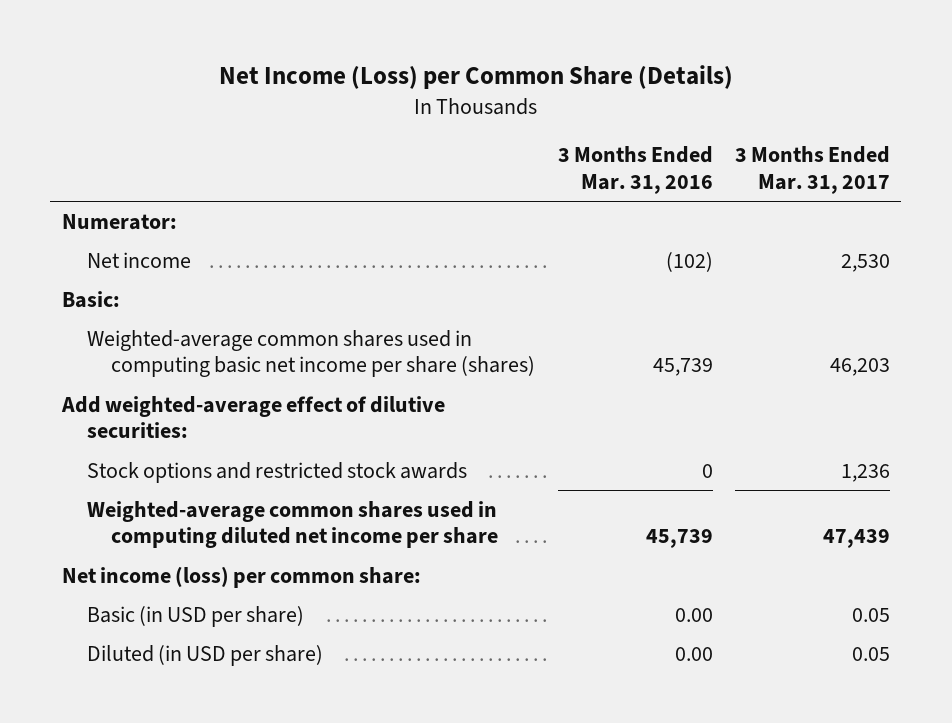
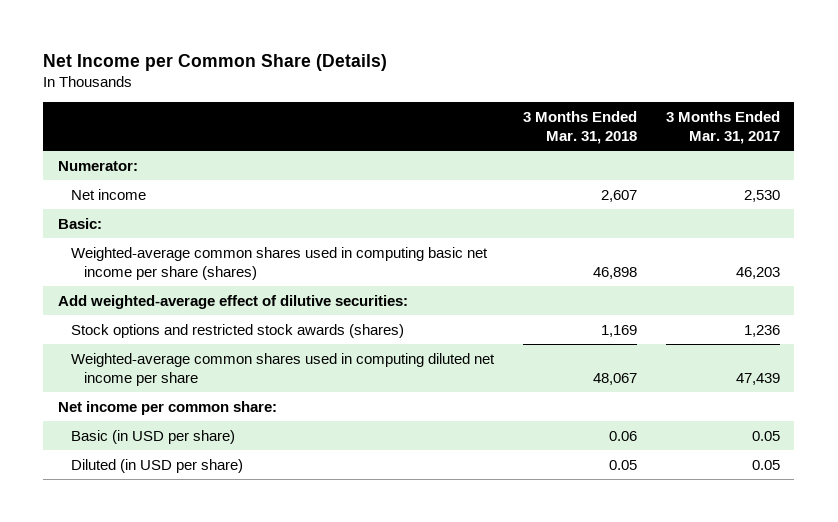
[218,65,733,90] Net Income (Loss) per Common Share (Details) -> [43,53,388,71] Net Income per Common Share (Details)
[557,146,713,194] 3 Months Ended Mar. 31, 2016 -> none
none -> [522,110,637,145] 3 Months Ended Mar. 31, 2018
[86,461,467,483] Stock options and restricted stock awards -> [70,323,404,338] Stock options and restricted stock awards (shares)
[61,565,421,588] Net income (loss) per common share: -> [57,400,277,415] Net income per common share:

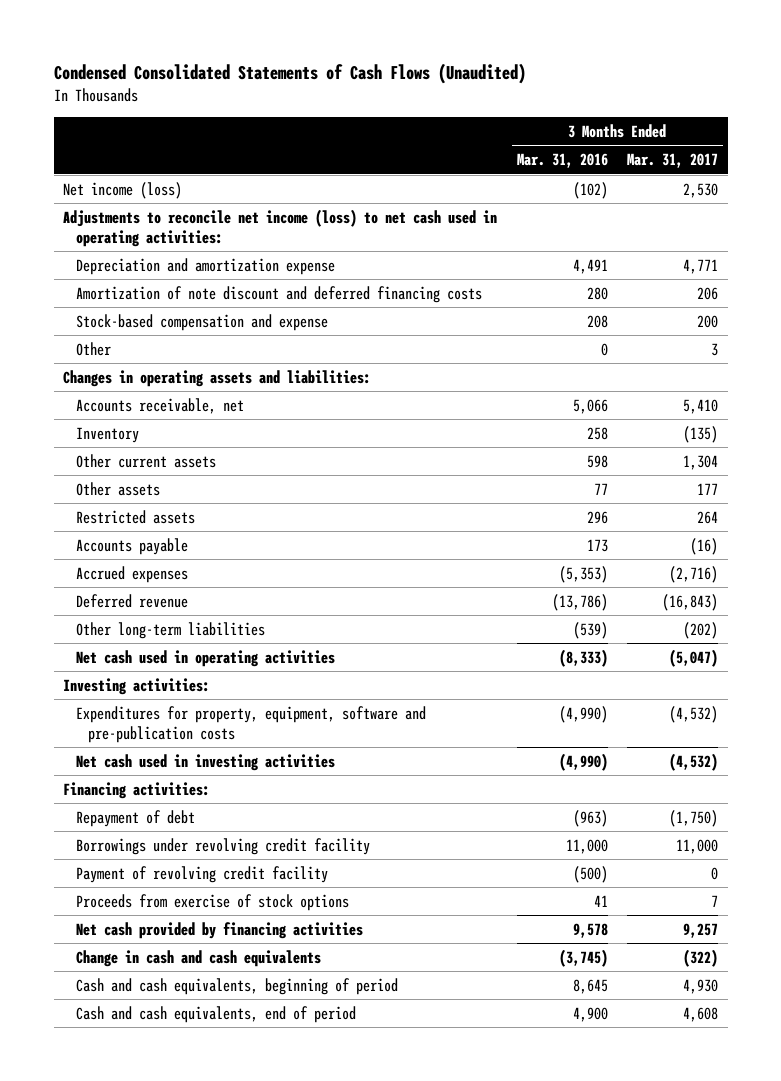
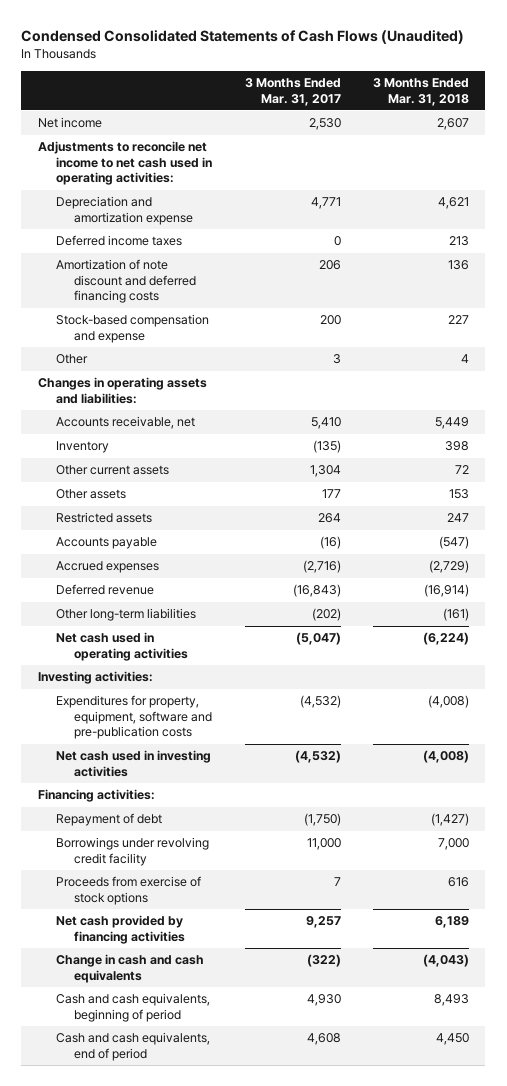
[516,153,608,169] Mar. 31, 2016 -> none
none -> [373,78,470,106] 3 Months Ended Mar. 31, 2018
[63,181,183,199] Net income (loss) -> [37,117,102,129] Net income
[63,208,498,247] Adjustments to reconcile net income (loss) to net cash used in operating activities: -> [37,141,212,186] Adjustments to reconcile net income to net cash used in operating activities:
none -> [55,235,182,247] Deferred income taxes
[75,865,328,883] Payment of revolving credit facility -> none

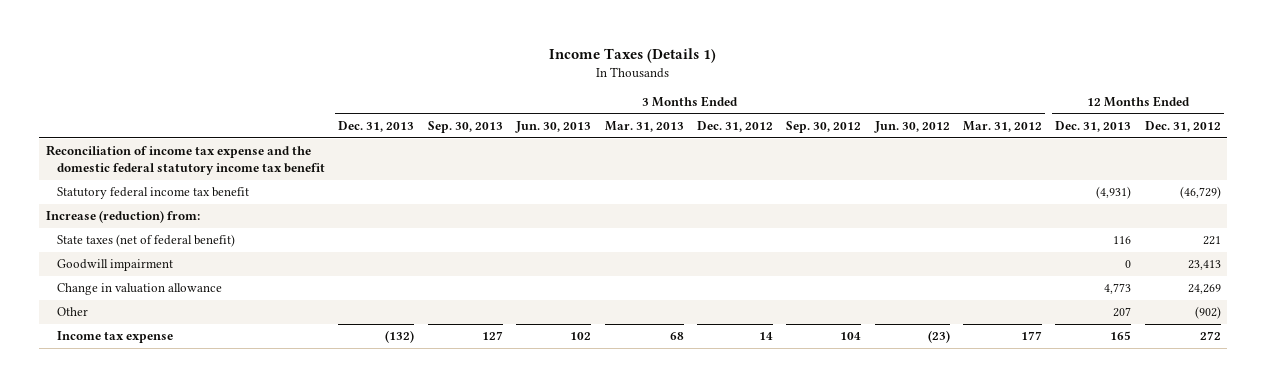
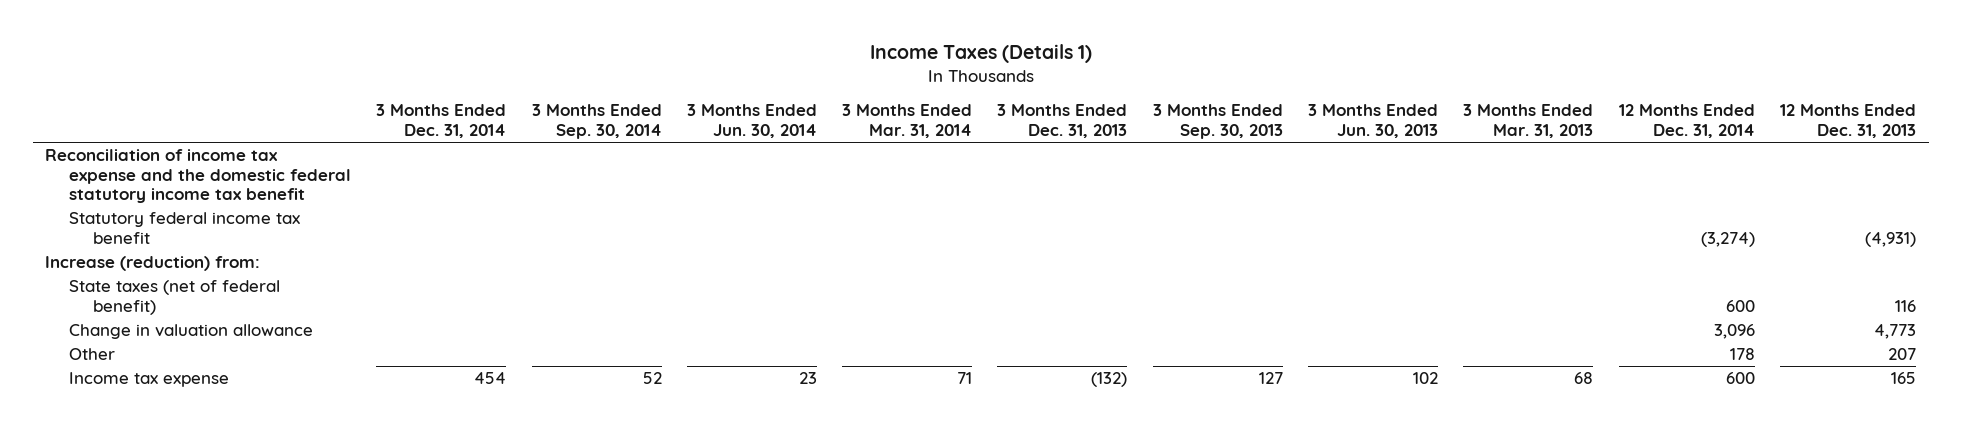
[696,121,773,133] Dec. 31, 2012 -> none
[786,121,862,134] Sep. 30, 2012 -> none
[873,121,950,134] Jun. 30, 2012 -> none
[962,121,1042,133] Mar. 31, 2012 -> none
[1144,121,1221,133] Dec. 31, 2012 -> none
none -> [376,104,507,139] 3 Months Ended Dec. 31, 2014
none -> [531,104,662,140] 3 Months Ended Sep. 30, 2014
none -> [686,104,817,139] 3 Months Ended Jun. 30, 2014
none -> [842,104,973,139] 3 Months Ended Mar. 31, 2014
none -> [1618,104,1755,139] 12 Months Ended Dec. 31, 2014
[57,259,174,272] Goodwill impairment -> none

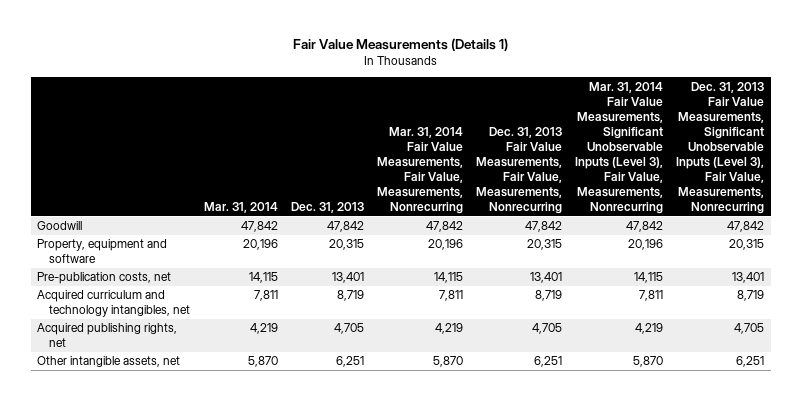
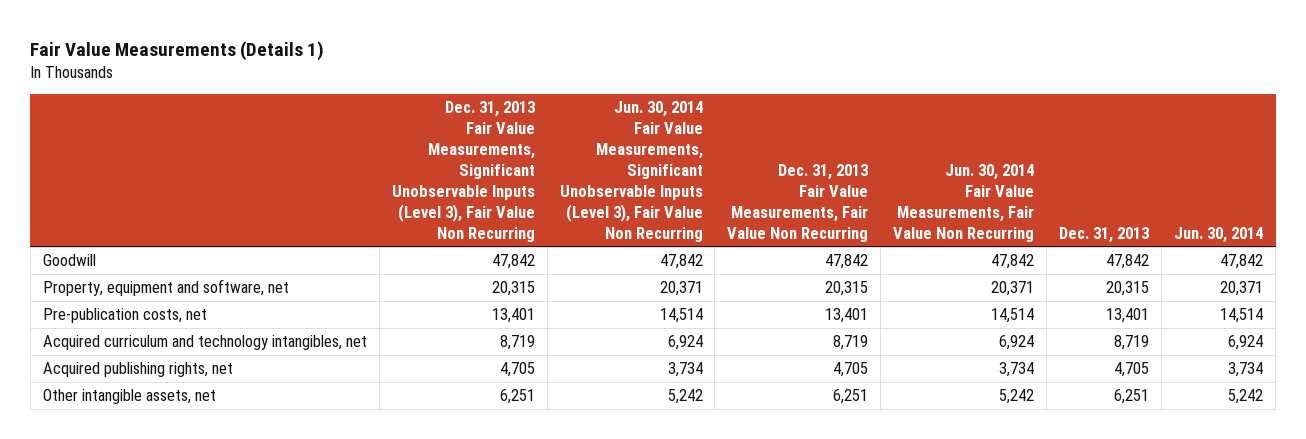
[203,201,278,213] Mar. 31, 2014 -> none
[376,126,463,214] Mar. 31, 2014 Fair Value Measurements, Fair Value, Measurements, Nonrecurring -> none
[475,126,562,214] Dec. 31, 2013 Fair Value Measurements, Fair Value, Measurements, Nonrecurring -> none
[575,81,664,214] Mar. 31, 2014 Fair Value Measurements, Significant Unobservable Inputs (Level 3), Fair Value, Measurements, Nonrecurring -> none
[676,81,765,214] Dec. 31, 2013 Fair Value Measurements, Significant Unobservable Inputs (Level 3), Fair Value, Measurements, Nonrecurring -> none
none -> [391,101,535,242] Dec. 31, 2013 Fair Value Measurements, Significant Unobservable Inputs (Level 3), Fair Value Non Recurring
none -> [559,101,703,242] Jun. 30, 2014 Fair Value Measurements, Significant Unobservable Inputs (Level 3), Fair Value Non Recurring
none -> [727,163,869,242] Dec. 31, 2013 Fair Value Measurements, Fair Value Non Recurring
none -> [893,163,1035,242] Jun. 30, 2014 Fair Value Measurements, Fair Value Non Recurring
none -> [1174,226,1264,243] Jun. 30, 2014
[37,239,168,264] Property, equipment and software -> [42,279,289,297] Property, equipment and software, net

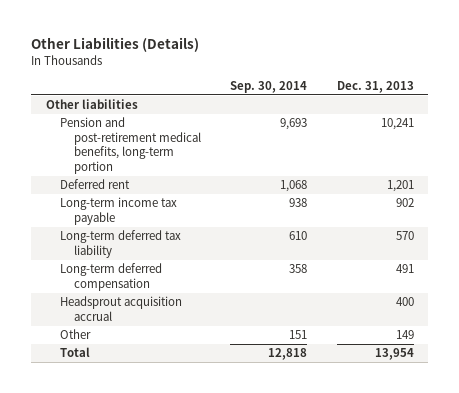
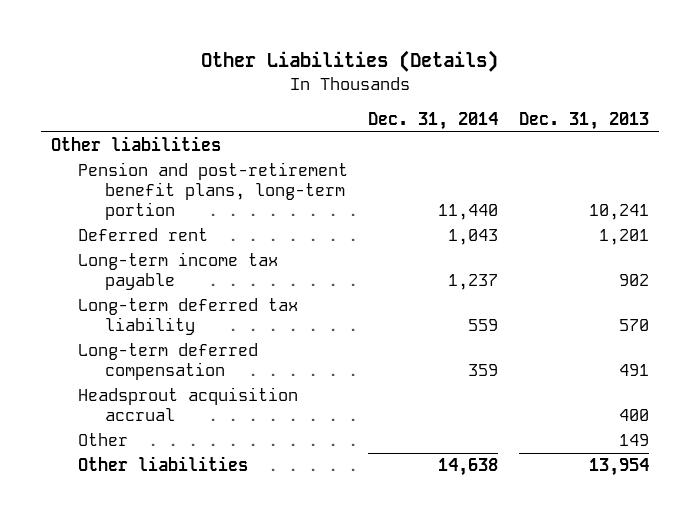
[230,80,308,93] Sep. 30, 2014 -> none
none -> [368,111,499,130] Dec. 31, 2014
[59,117,202,174] Pension and post-retirement medical benefits, long-term portion -> [78,162,349,221] Pension and post-retirement benefit plans, long-term portion
[59,347,90,358] Total -> [78,456,249,472] Other liabilities

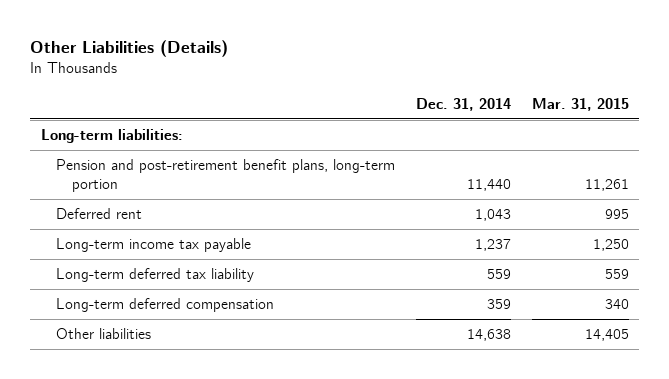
[518,111,649,130] Dec. 31, 2013 -> none
none -> [531,97,629,111] Mar. 31, 2015
[51,136,222,152] Other liabilities -> [40,129,183,144] Long-term liabilities:
[78,387,299,422] Headsprout acquisition accrual -> none
[78,433,129,447] Other -> none

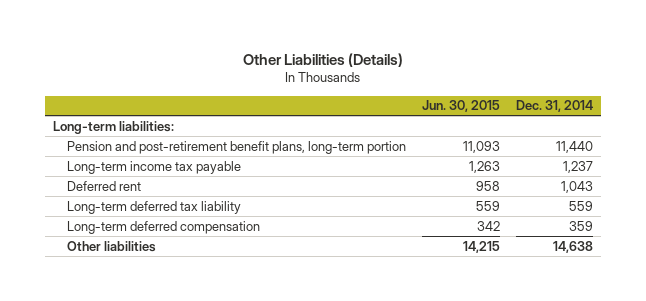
[531,97,629,111] Mar. 31, 2015 -> none
none -> [422,100,501,113] Jun. 30, 2015
[56,208,143,220] Deferred rent -> [67,180,142,191] Deferred rent

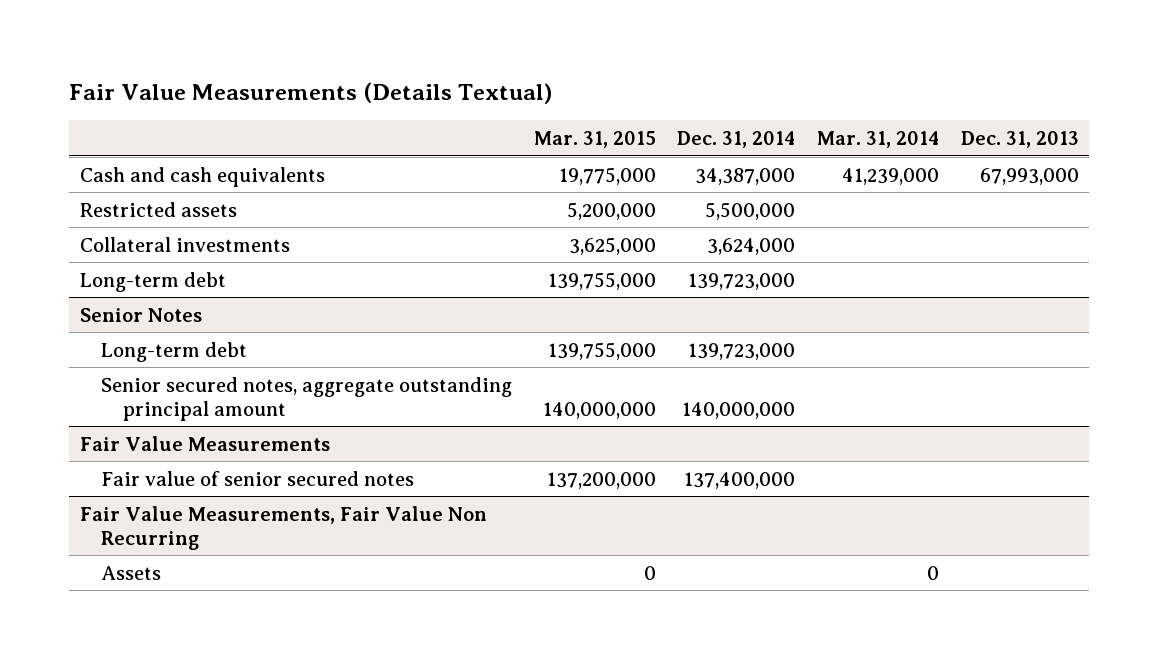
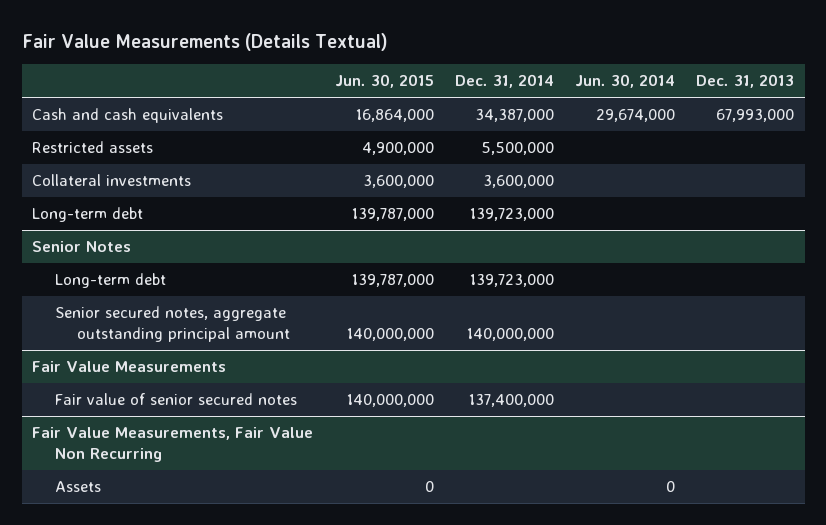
[533,131,656,149] Mar. 31, 2015 -> none
[817,131,940,149] Mar. 31, 2014 -> none
none -> [334,74,434,89] Jun. 30, 2015
none -> [574,74,675,89] Jun. 30, 2014
[707,237,796,255] 3,624,000 -> [482,175,554,189] 3,600,000

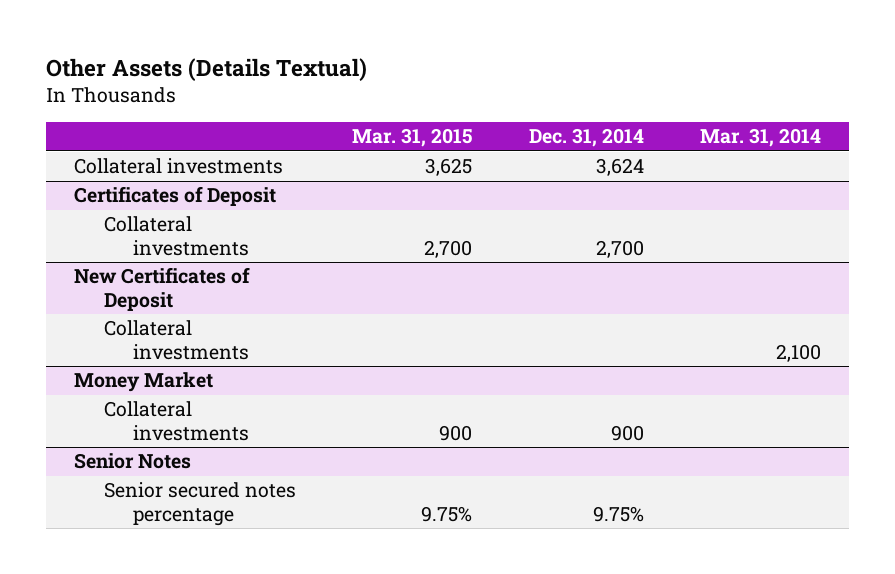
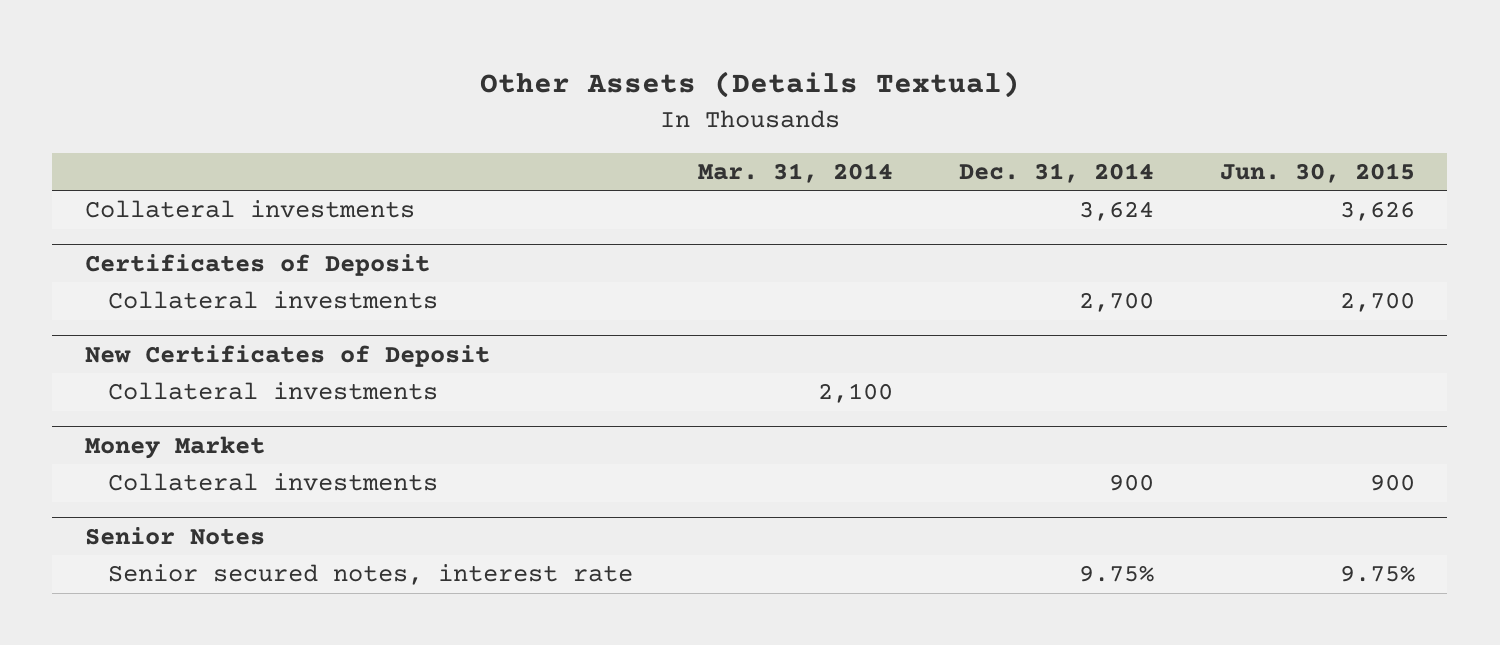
[352,128,473,148] Mar. 31, 2015 -> none
none -> [1219,162,1415,183] Jun. 30, 2015
[103,482,296,526] Senior secured notes percentage -> [107,564,633,586] Senior secured notes, interest rate

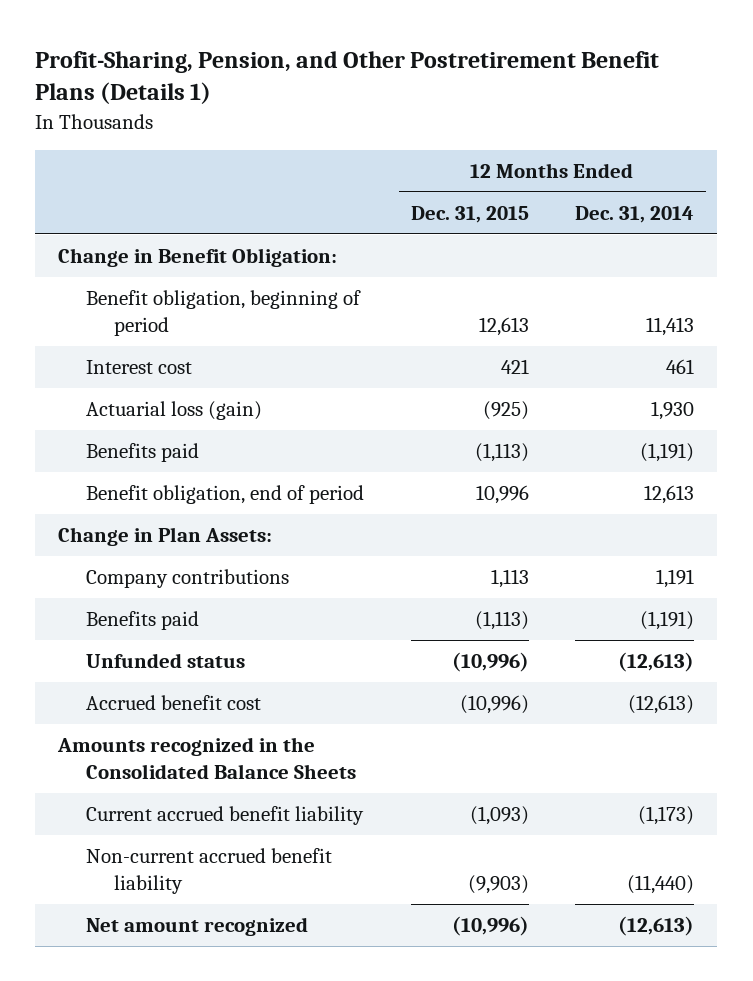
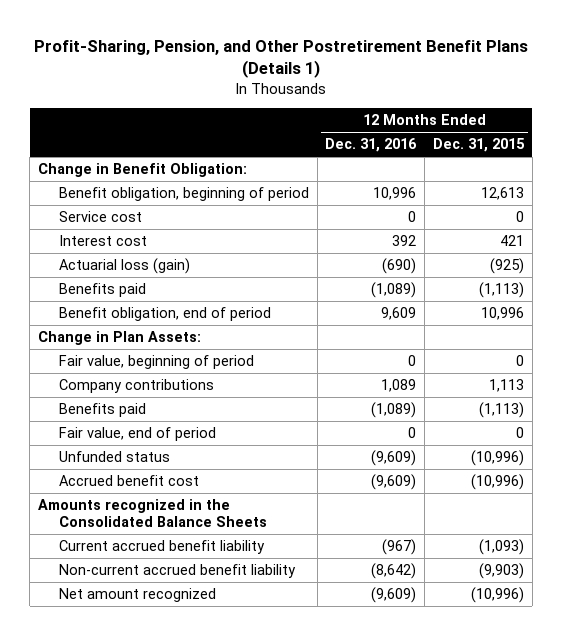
[575,205,695,223] Dec. 31, 2014 -> none
none -> [325,138,418,153] Dec. 31, 2016
none -> [58,211,142,223] Service cost
none -> [58,355,254,370] Fair value, beginning of period
none -> [58,427,216,442] Fair value, end of period

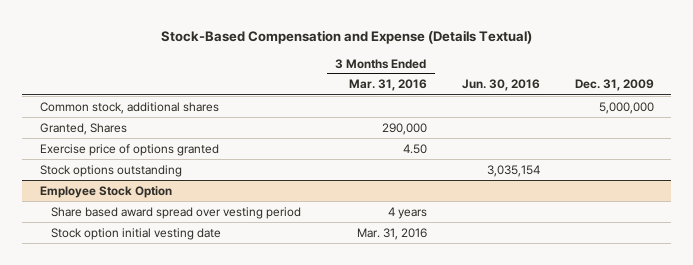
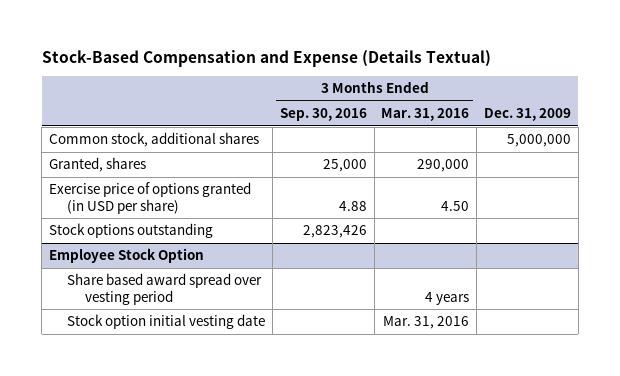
[461,79,540,92] Jun. 30, 2016 -> none
none -> [279,108,367,122] Sep. 30, 2016
[39,122,127,135] Granted, Shares -> [49,157,147,173] Granted, shares
[39,143,219,156] Exercise price of options granted -> [49,182,252,214] Exercise price of options granted (in USD per share)

